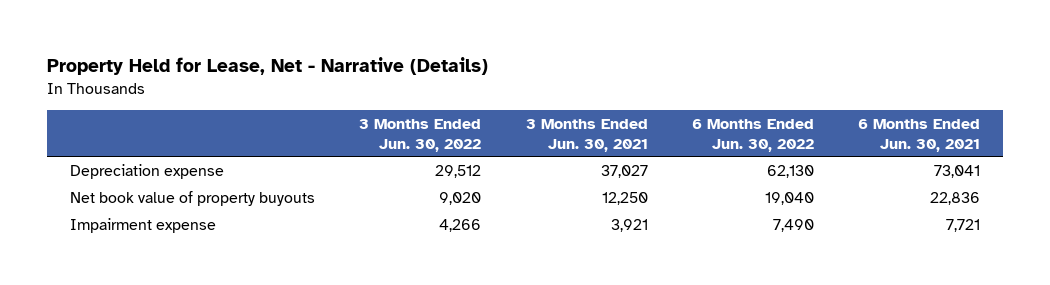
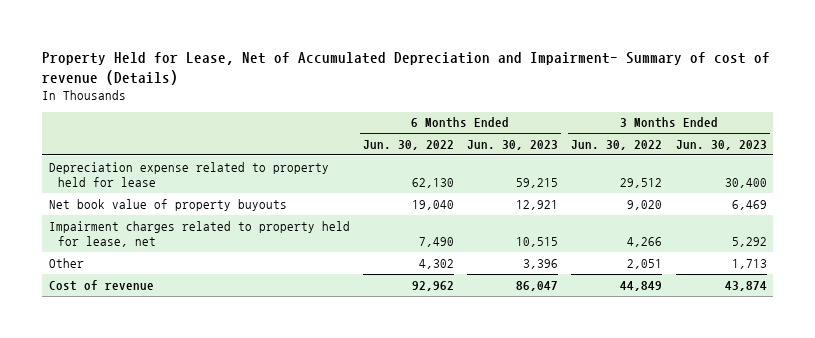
[47,57,489,76] Property Held for Lease, Net - Narrative (Details) -> [41,51,770,85] Property Held for Lease, Net of Accumulated Depreciation and Impairment- Summary of cost of revenue (Details)
[525,118,648,152] 3 Months Ended Jun. 30, 2021 -> none
[858,118,981,152] 6 Months Ended Jun. 30, 2021 -> none
none -> [467,140,559,151] Jun. 30, 2023
none -> [675,140,767,151] Jun. 30, 2023
[69,163,224,179] Depreciation expense -> [48,161,329,188] Depreciation expense related to property held for lease
[69,217,216,233] Impairment expense -> [48,220,350,248] Impairment charges related to property held for lease, net
none -> [48,257,84,268] Other
none -> [48,279,154,291] Cost of revenue

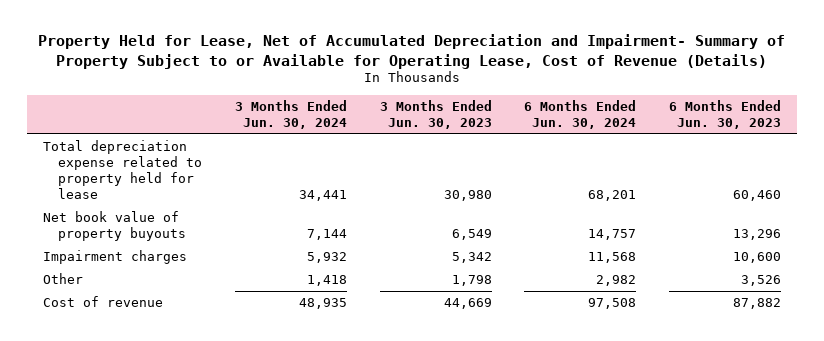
[41,51,770,85] Property Held for Lease, Net of Accumulated Depreciation and Impairment- Summary of cost of revenue (Details) -> [37,34,785,69] Property Held for Lease, Net of Accumulated Depreciation and Impairment- Summary of Property Subject to or Available for Operating Lease, Cost of Revenue (Details)
[362,140,454,151] Jun. 30, 2022 -> none
[571,140,663,151] Jun. 30, 2022 -> none
none -> [234,100,347,130] 3 Months Ended Jun. 30, 2024
none -> [524,100,637,130] 6 Months Ended Jun. 30, 2024
[48,161,329,188] Depreciation expense related to property held for lease -> [42,140,203,200] Total depreciation expense related to property held for lease
[516,178,559,189] 59,215 -> [732,190,781,202] 60,460
[724,178,767,189] 30,400 -> [443,190,492,202] 30,980
[516,199,559,210] 12,921 -> [732,229,781,241] 13,296
[731,199,767,210] 6,469 -> [451,229,492,241] 6,549
[48,220,350,248] Impairment charges related to property held for lease, net -> [42,250,187,265] Impairment charges
[516,237,559,248] 10,515 -> [732,252,781,264] 10,600
[731,237,767,248] 5,292 -> [451,252,492,264] 5,342
[523,258,559,269] 3,396 -> [740,275,781,287] 3,526
[731,258,767,269] 1,713 -> [451,275,492,287] 1,798
[516,280,559,291] 86,047 -> [732,298,781,310] 87,882
[724,280,767,291] 43,874 -> [443,298,492,310] 44,669

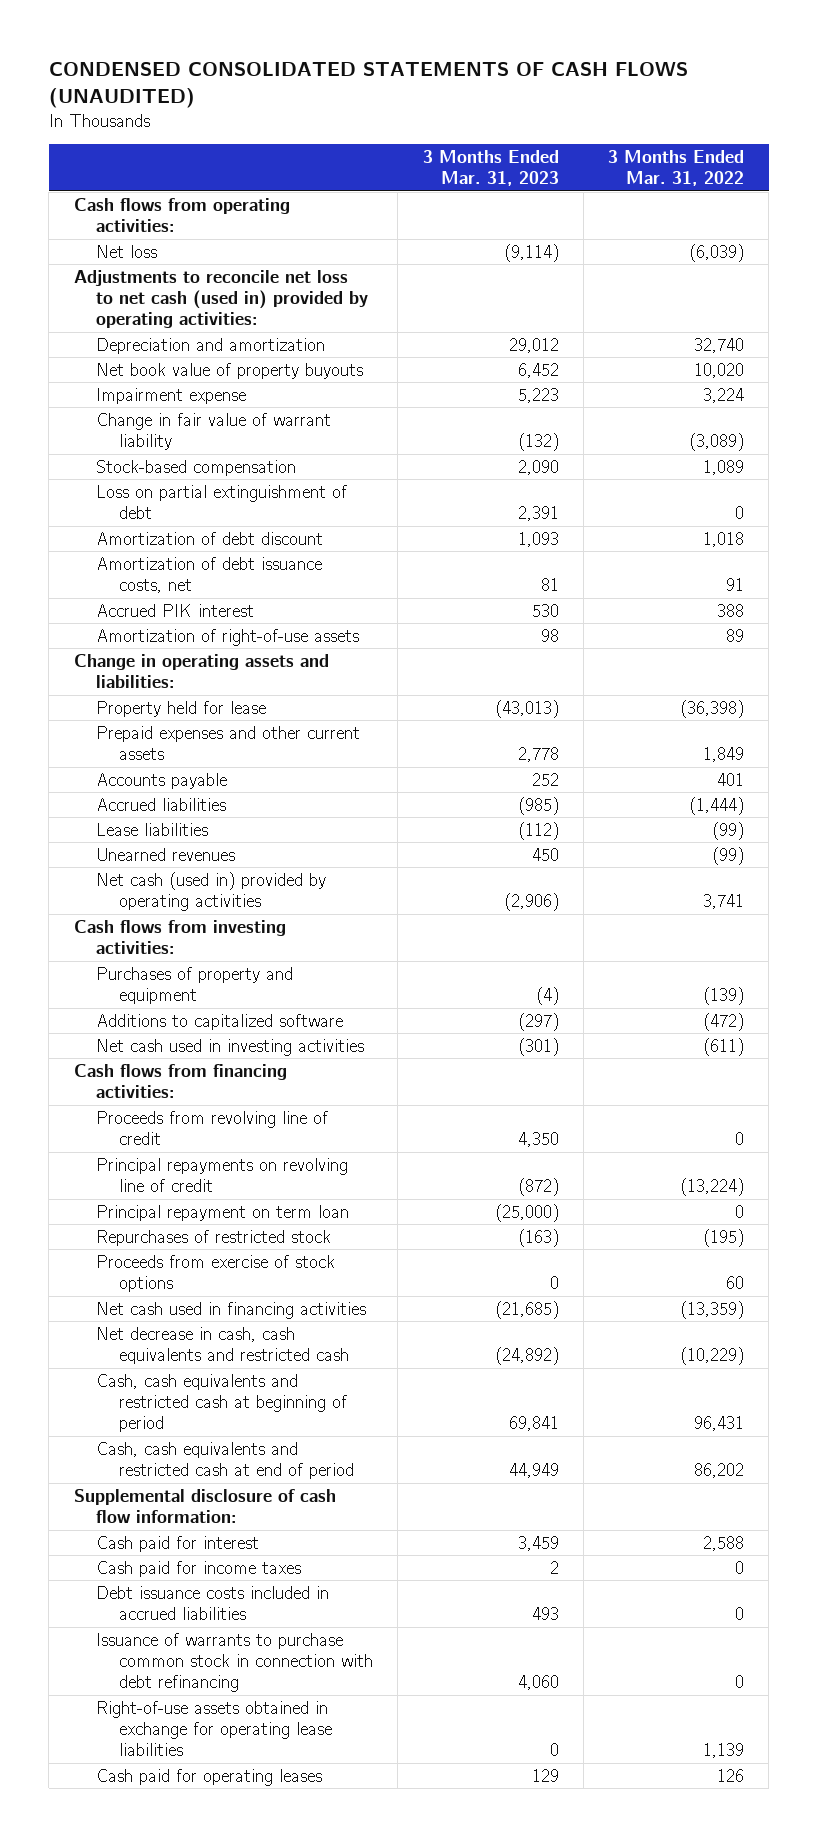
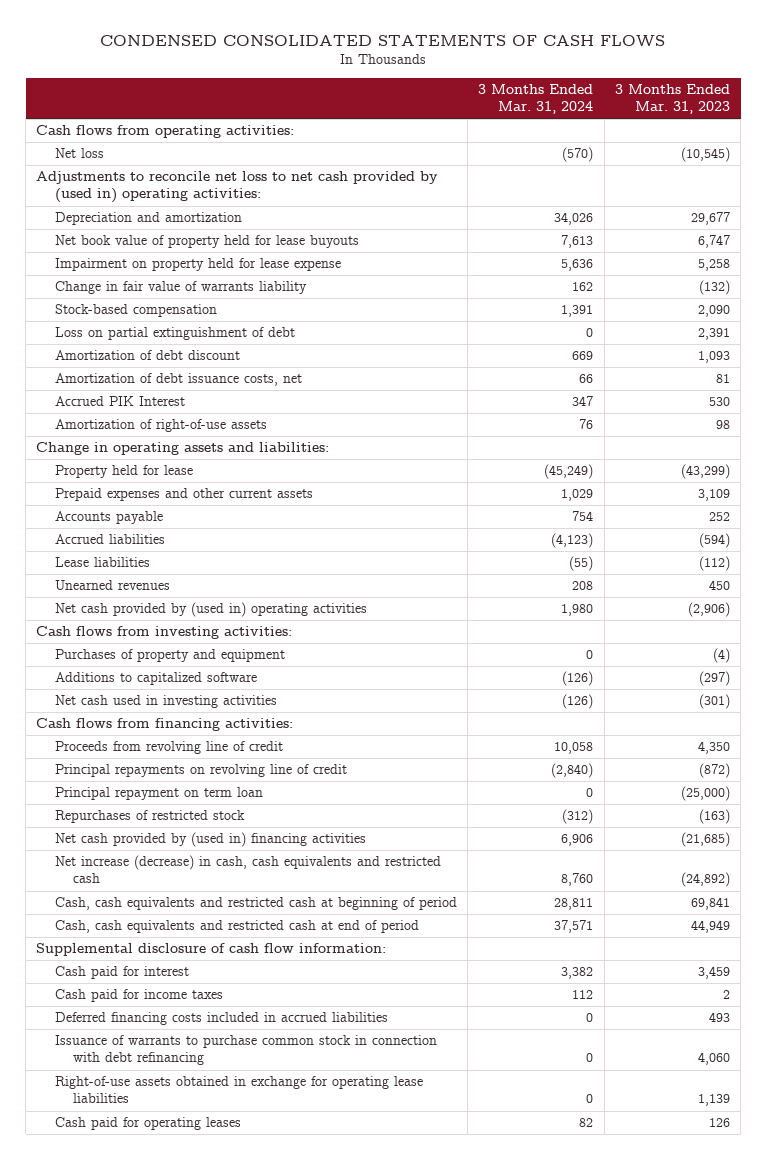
[48,62,688,109] CONDENSED CONSOLIDATED STATEMENTS OF CASH FLOWS (UNAUDITED) -> [100,35,666,47] CONDENSED CONSOLIDATED STATEMENTS OF CASH FLOWS
[607,149,744,187] 3 Months Ended Mar. 31, 2022 -> none
none -> [478,83,594,114] 3 Months Ended Mar. 31, 2024
[503,243,559,262] (9,114) -> [680,147,730,163] (10,545)
[73,269,369,329] Adjustments to reconcile net loss to net cash (used in) provided by operating activities: -> [36,171,439,204] Adjustments to reconcile net loss to net cash provided by (used in) operating activities:
[508,337,559,353] 29,012 -> [690,212,730,226] 29,677
[96,362,364,379] Net book value of property buyouts -> [54,235,359,249] Net book value of property held for lease buyouts
[517,362,559,378] 6,452 -> [697,235,730,249] 6,747
[96,387,247,404] Impairment expense -> [54,258,341,272] Impairment on property held for lease expense
[517,387,559,403] 5,223 -> [697,259,730,272] 5,258
[96,412,332,450] Change in fair value of warrant liability -> [54,281,307,295] Change in fair value of warrants liability
[96,603,255,617] Accrued PIK interest -> [54,396,185,407] Accrued PIK Interest
[494,699,559,718] (43,013) -> [680,464,730,480] (43,299)
[517,746,559,762] 2,778 -> [697,489,730,502] 3,109
[517,796,559,815] (985) -> [698,533,730,549] (594)
[96,871,327,911] Net cash (used in) provided by operating activities -> [54,602,367,618] Net cash provided by (used in) operating activities
[96,1254,336,1292] Proceeds from exercise of stock options -> none
[96,1301,367,1319] Net cash used in financing activities -> [54,832,366,848] Net cash provided by (used in) financing activities
[96,1326,350,1364] Net decrease in cash, cash equivalents and restricted cash -> [54,855,441,884] Net increase (decrease) in cash, cash equivalents and restricted cash
[96,1585,330,1620] Debt issuance costs included in accrued liabilities -> [54,1012,388,1026] Deferred financing costs included in accrued liabilities
[549,1743,559,1757] 0 -> [697,1094,730,1107] 1,139
[531,1768,559,1782] 129 -> [708,1118,730,1128] 126

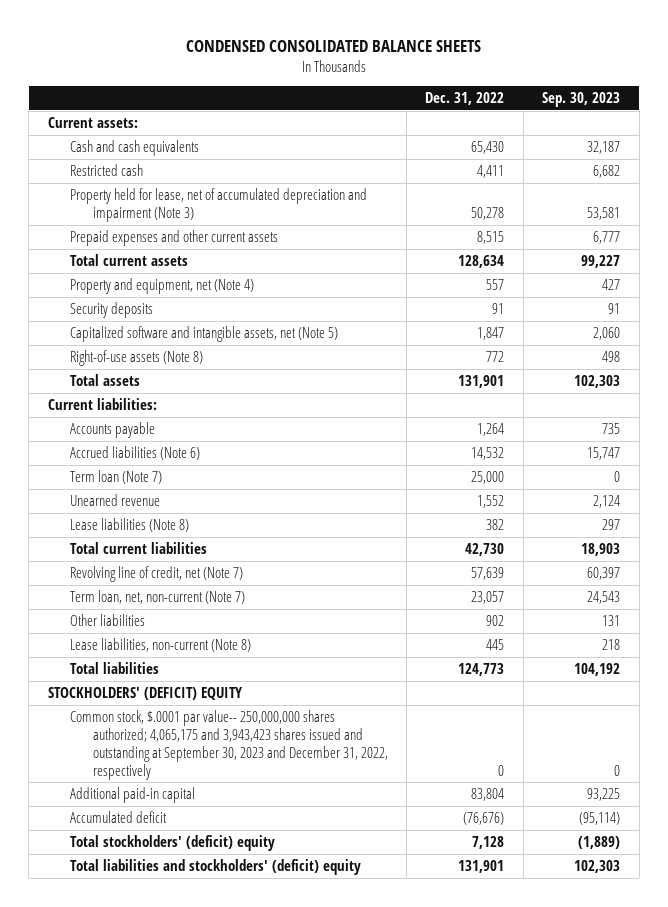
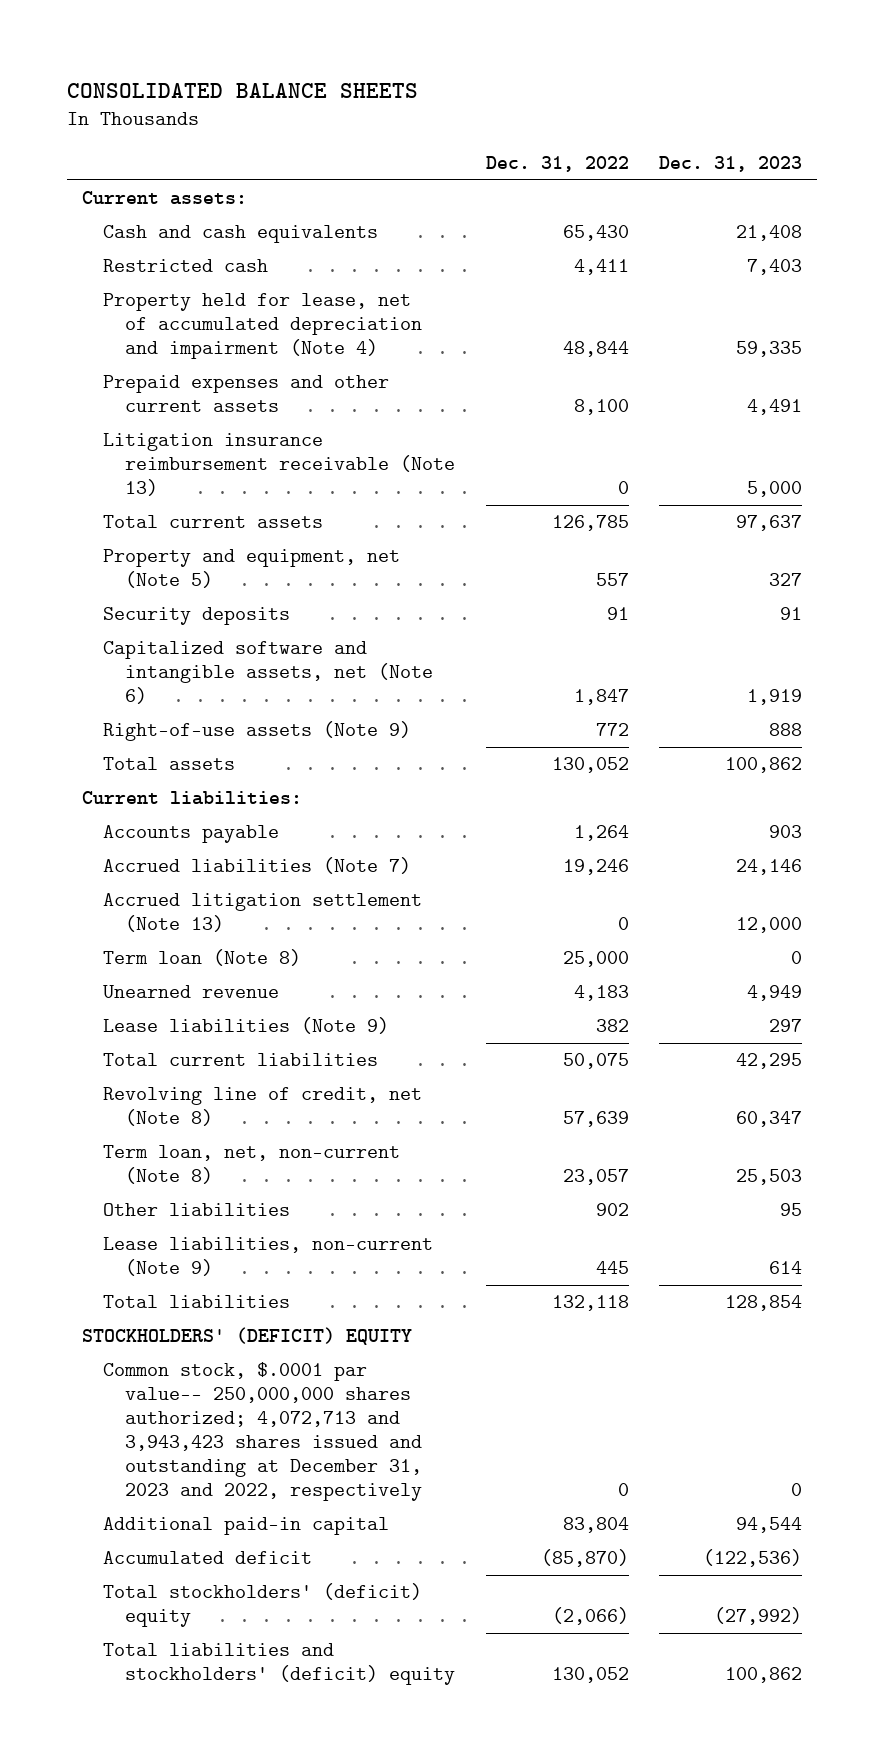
[185,39,481,52] CONDENSED CONSOLIDATED BALANCE SHEETS -> [66,83,418,99] CONSOLIDATED BALANCE SHEETS
[542,92,621,108] Sep. 30, 2023 -> none
none -> [658,155,802,172] Dec. 31, 2023
[70,188,368,222] Property held for lease, net of accumulated depreciation and impairment (Note 3) -> [103,293,423,360] Property held for lease, net of accumulated depreciation and impairment (Note 4)
[471,206,505,220] 50,278 -> [562,341,629,358] 48,844
[477,231,505,245] 8,515 -> [573,399,629,416] 8,100
none -> [103,433,456,497] Litigation insurance reimbursement receivable (Note 13)
[458,255,505,269] 128,634 -> [551,515,629,532] 126,785
[70,278,255,295] Property and equipment, net (Note 4) -> [103,549,401,589] Property and equipment, net (Note 5)
[70,326,339,343] Capitalized software and intangible assets, net (Note 5) -> [103,641,434,705] Capitalized software and intangible assets, net (Note 6)
[70,350,204,367] Right-of-use assets (Note 8) -> [103,721,412,742] Right-of-use assets (Note 9)
[458,375,505,389] 131,901 -> [551,757,629,774] 130,052
[70,446,201,461] Accrued liabilities (Note 6) -> [103,857,412,875] Accrued liabilities (Note 7)
[471,447,505,461] 14,532 -> [562,859,629,876] 19,246
none -> [103,893,423,933] Accrued litigation settlement (Note 13)
[70,470,163,485] Term loan (Note 7) -> [103,949,302,967] Term loan (Note 8)
[477,495,505,509] 1,552 -> [573,985,629,1002] 4,183
[70,518,190,533] Lease liabilities (Note 8) -> [103,1017,390,1035] Lease liabilities (Note 9)
[465,543,505,557] 42,730 -> [562,1053,629,1070] 50,075
[70,566,244,583] Revolving line of credit, net (Note 7) -> [103,1087,423,1127] Revolving line of credit, net (Note 8)
[70,590,246,605] Term loan, net, non-current (Note 7) -> [103,1145,401,1185] Term loan, net, non-current (Note 8)
[70,638,252,653] Lease liabilities, non-current (Note 8) -> [103,1237,434,1277] Lease liabilities, non-current (Note 9)
[458,663,505,677] 124,773 -> [551,1295,629,1312] 132,118
[70,710,388,780] Common stock, $.0001 par value-- 250,000,000 shares authorized; 4,065,175 and 3,943,423 shares issued and outstanding at September 30, 2023 and December 31, 2022, respectively -> [103,1362,423,1501] Common stock, $.0001 par value-- 250,000,000 shares authorized; 4,072,713 and 3,943,423 shares issued and outstanding at December 31, 2023 and 2022, respectively
[463,812,505,826] (76,676) -> [540,1549,629,1568] (85,870)
[472,836,505,850] 7,128 -> [551,1607,629,1626] (2,066)
[458,860,505,874] 131,901 -> [551,1667,629,1684] 130,052

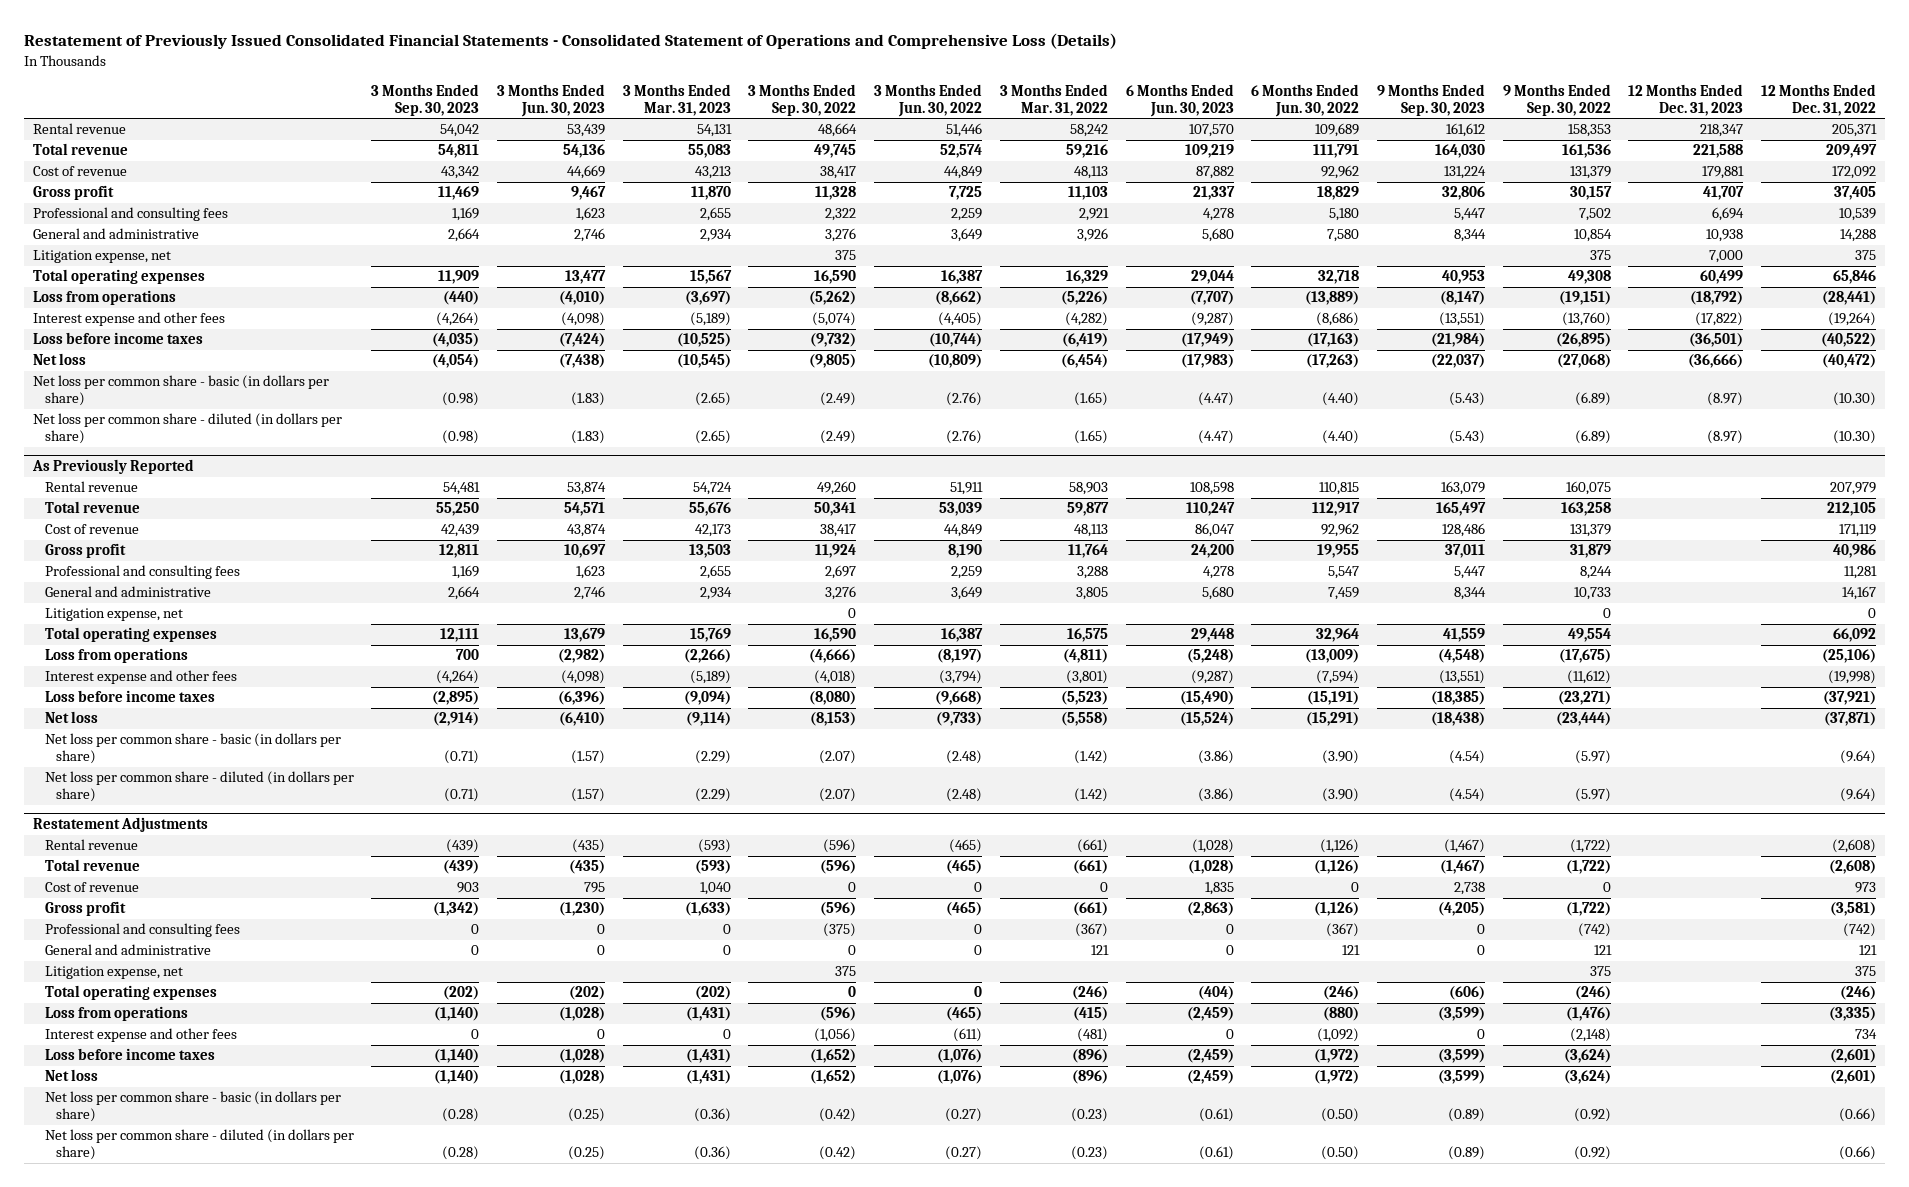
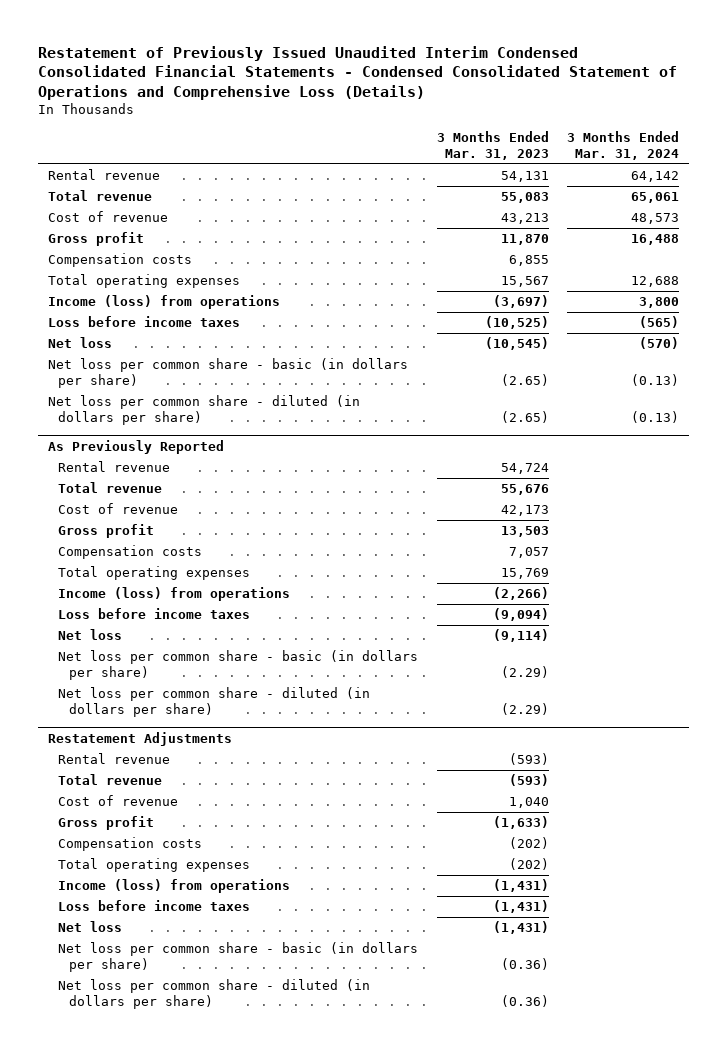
[24,33,1118,50] Restatement of Previously Issued Consolidated Financial Statements - Consolidated Statement of Operations and Comprehensive Loss (Details) -> [38,45,678,100] Restatement of Previously Issued Unaudited Interim Condensed Consolidated Financial Statements - Condensed Consolidated Statement of Operations and Comprehensive Loss (Details)
[371,83,480,116] 3 Months Ended Sep. 30, 2023 -> none
[497,83,606,117] 3 Months Ended Jun. 30, 2023 -> none
[748,83,857,116] 3 Months Ended Sep. 30, 2022 -> none
[874,83,983,117] 3 Months Ended Jun. 30, 2022 -> none
[999,83,1108,116] 3 Months Ended Mar. 31, 2022 -> none
[1125,83,1234,117] 6 Months Ended Jun. 30, 2023 -> none
[1251,83,1360,117] 6 Months Ended Jun. 30, 2022 -> none
[1376,83,1485,116] 9 Months Ended Sep. 30, 2023 -> none
[1502,83,1611,116] 9 Months Ended Sep. 30, 2022 -> none
[1628,83,1744,116] 12 Months Ended Dec. 31, 2023 -> none
[1761,83,1877,116] 12 Months Ended Dec. 31, 2022 -> none
none -> [567,130,680,160] 3 Months Ended Mar. 31, 2024
[32,207,228,222] Professional and consulting fees -> none
[32,228,199,240] General and administrative -> none
[32,250,171,264] Litigation expense, net -> none
none -> [47,253,192,268] Compensation costs
[32,312,225,327] Interest expense and other fees -> none
[32,290,176,306] Loss from operations -> [47,295,280,310] Income (loss) from operations
[44,565,240,580] Professional and consulting fees -> none
[44,586,211,598] General and administrative -> none
[44,608,183,622] Litigation expense, net -> none
none -> [58,545,203,560] Compensation costs
[44,670,237,685] Interest expense and other fees -> none
[44,648,188,664] Loss from operations -> [58,587,291,602] Income (loss) from operations
[44,923,240,938] Professional and consulting fees -> none
[44,944,211,956] General and administrative -> none
[44,966,183,980] Litigation expense, net -> none
none -> [58,837,203,852] Compensation costs
[44,1028,237,1043] Interest expense and other fees -> none
[44,1006,188,1022] Loss from operations -> [58,879,291,894] Income (loss) from operations

